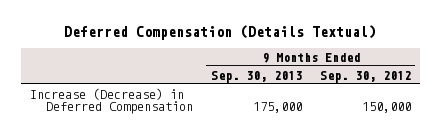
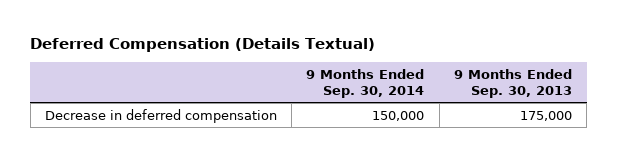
[319,70,411,83] Sep. 30, 2012 -> none
none -> [306,68,425,98] 9 Months Ended Sep. 30, 2014
[29,87,193,115] Increase (Decrease) in Deferred Compensation -> [44,108,277,123] Decrease in deferred compensation

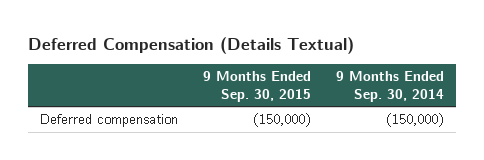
[454,68,573,98] 9 Months Ended Sep. 30, 2013 -> none
none -> [202,71,311,102] 9 Months Ended Sep. 30, 2015
[44,108,277,123] Decrease in deferred compensation -> [39,114,178,128] Deferred compensation
[372,110,425,121] 150,000 -> [385,113,444,128] (150,000)

